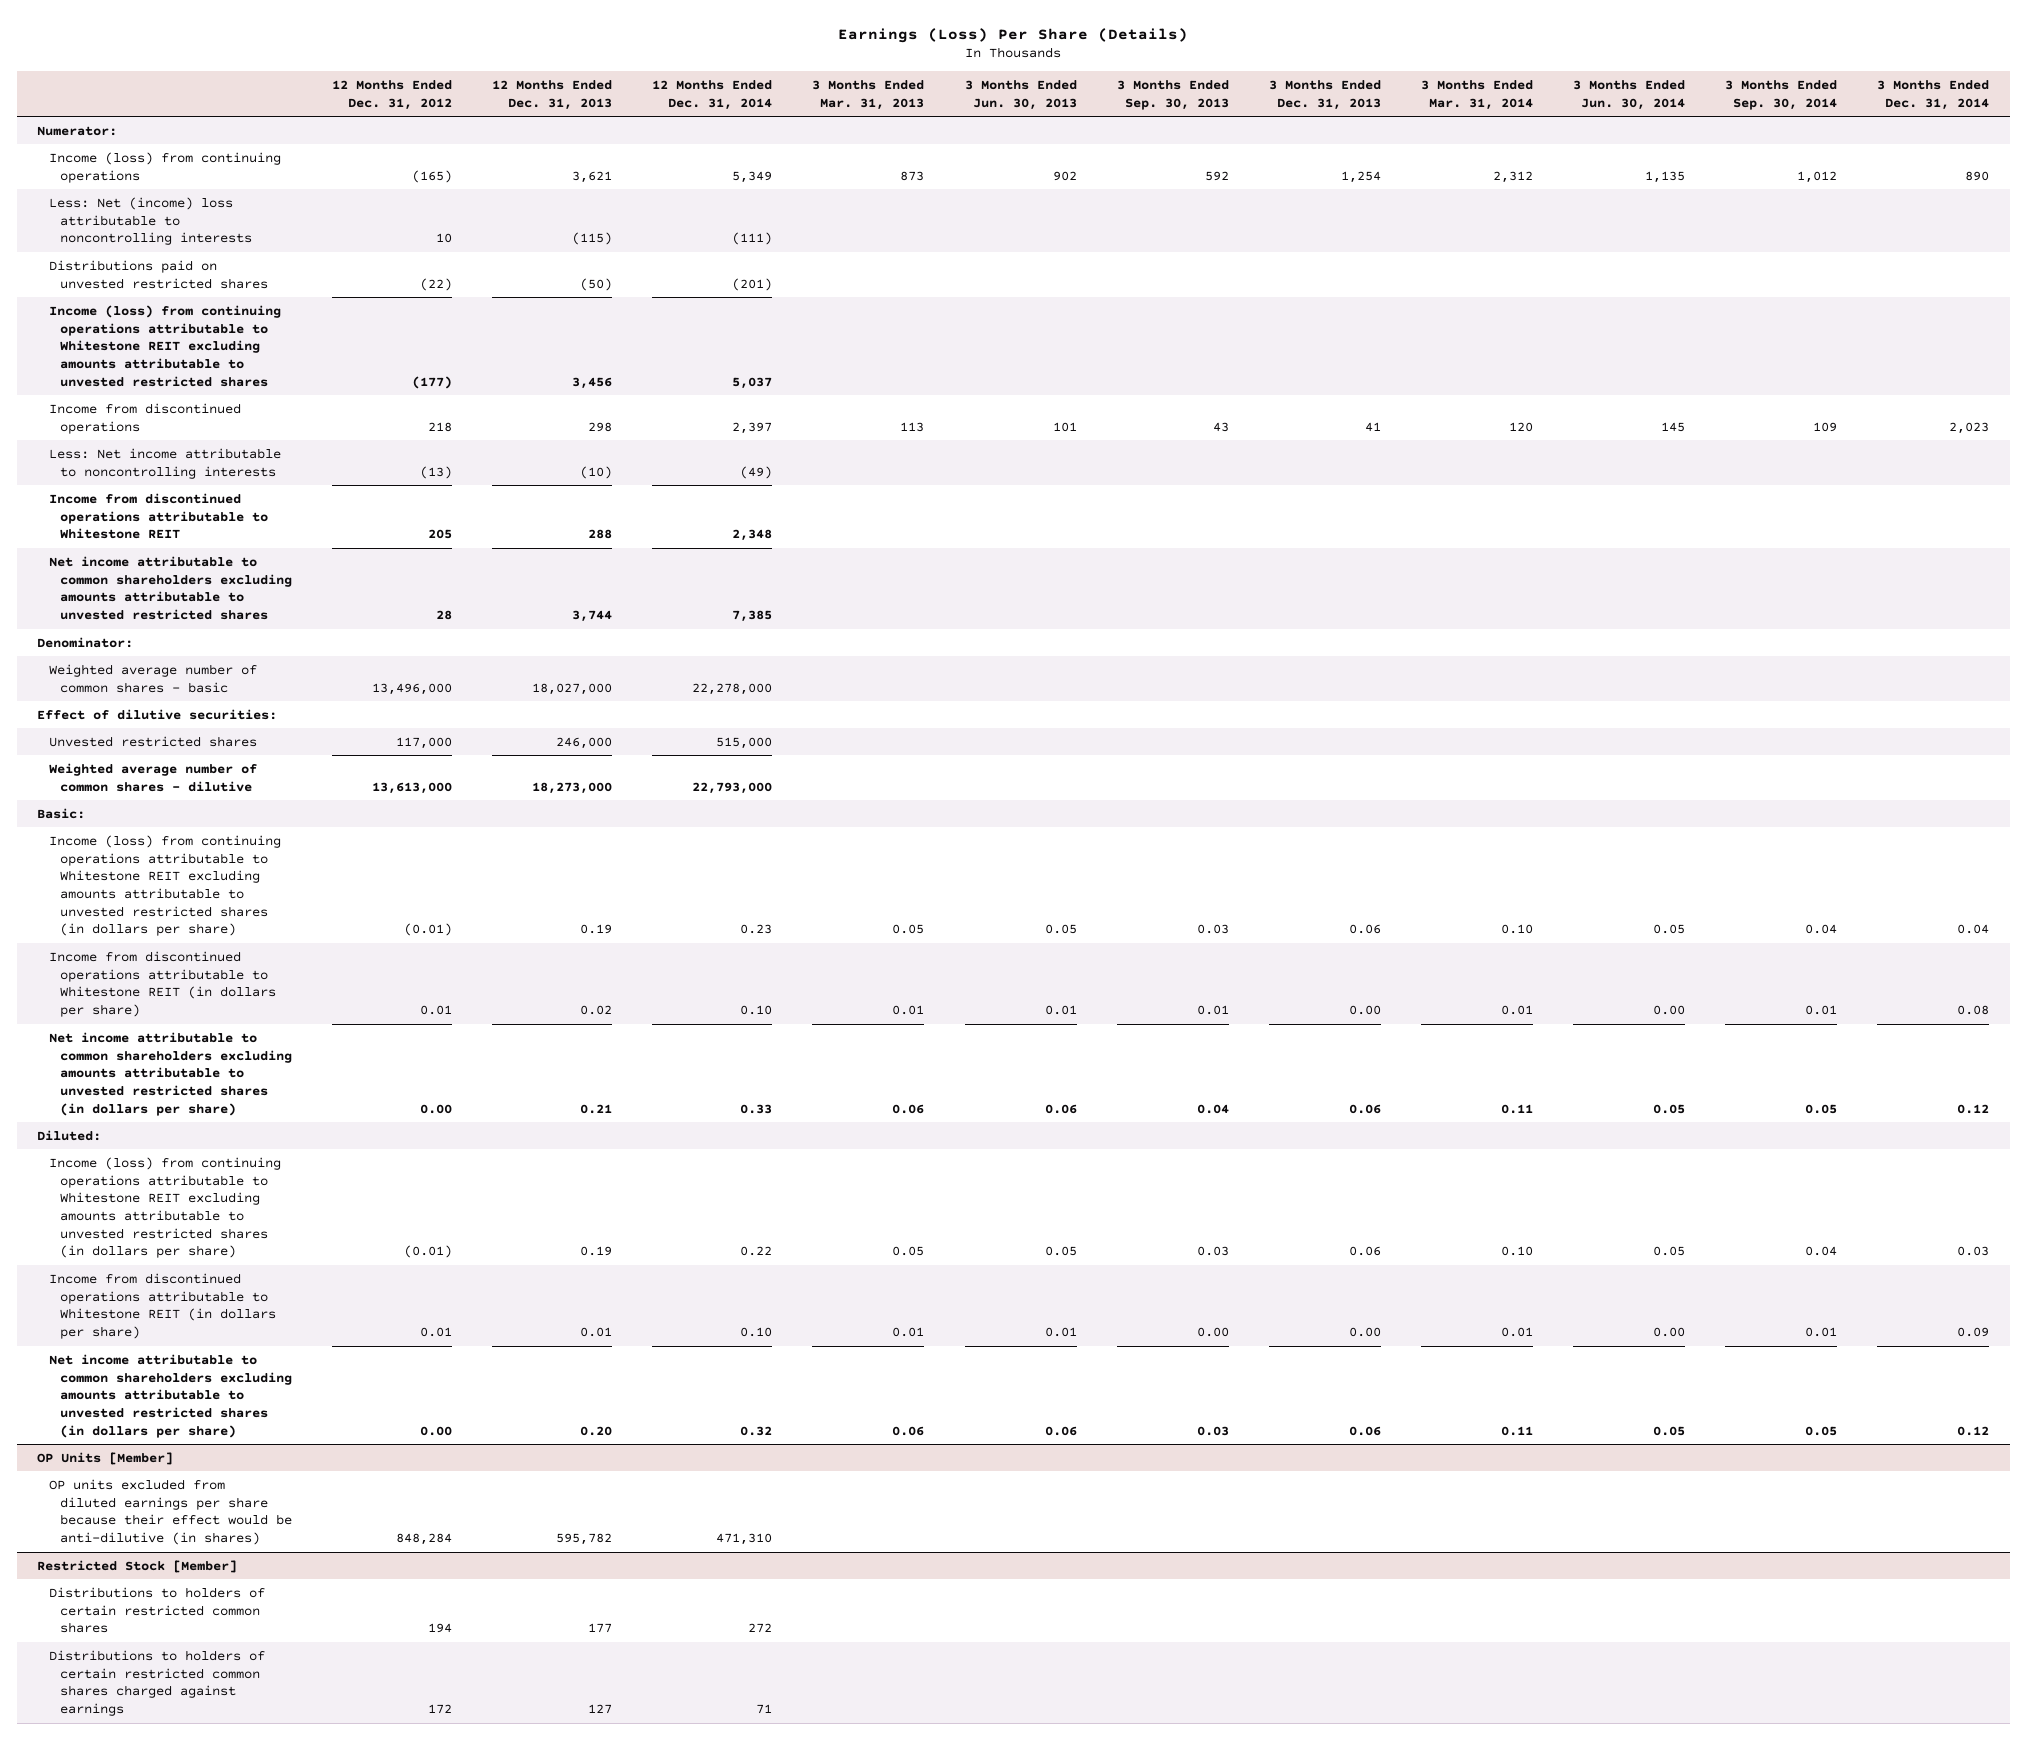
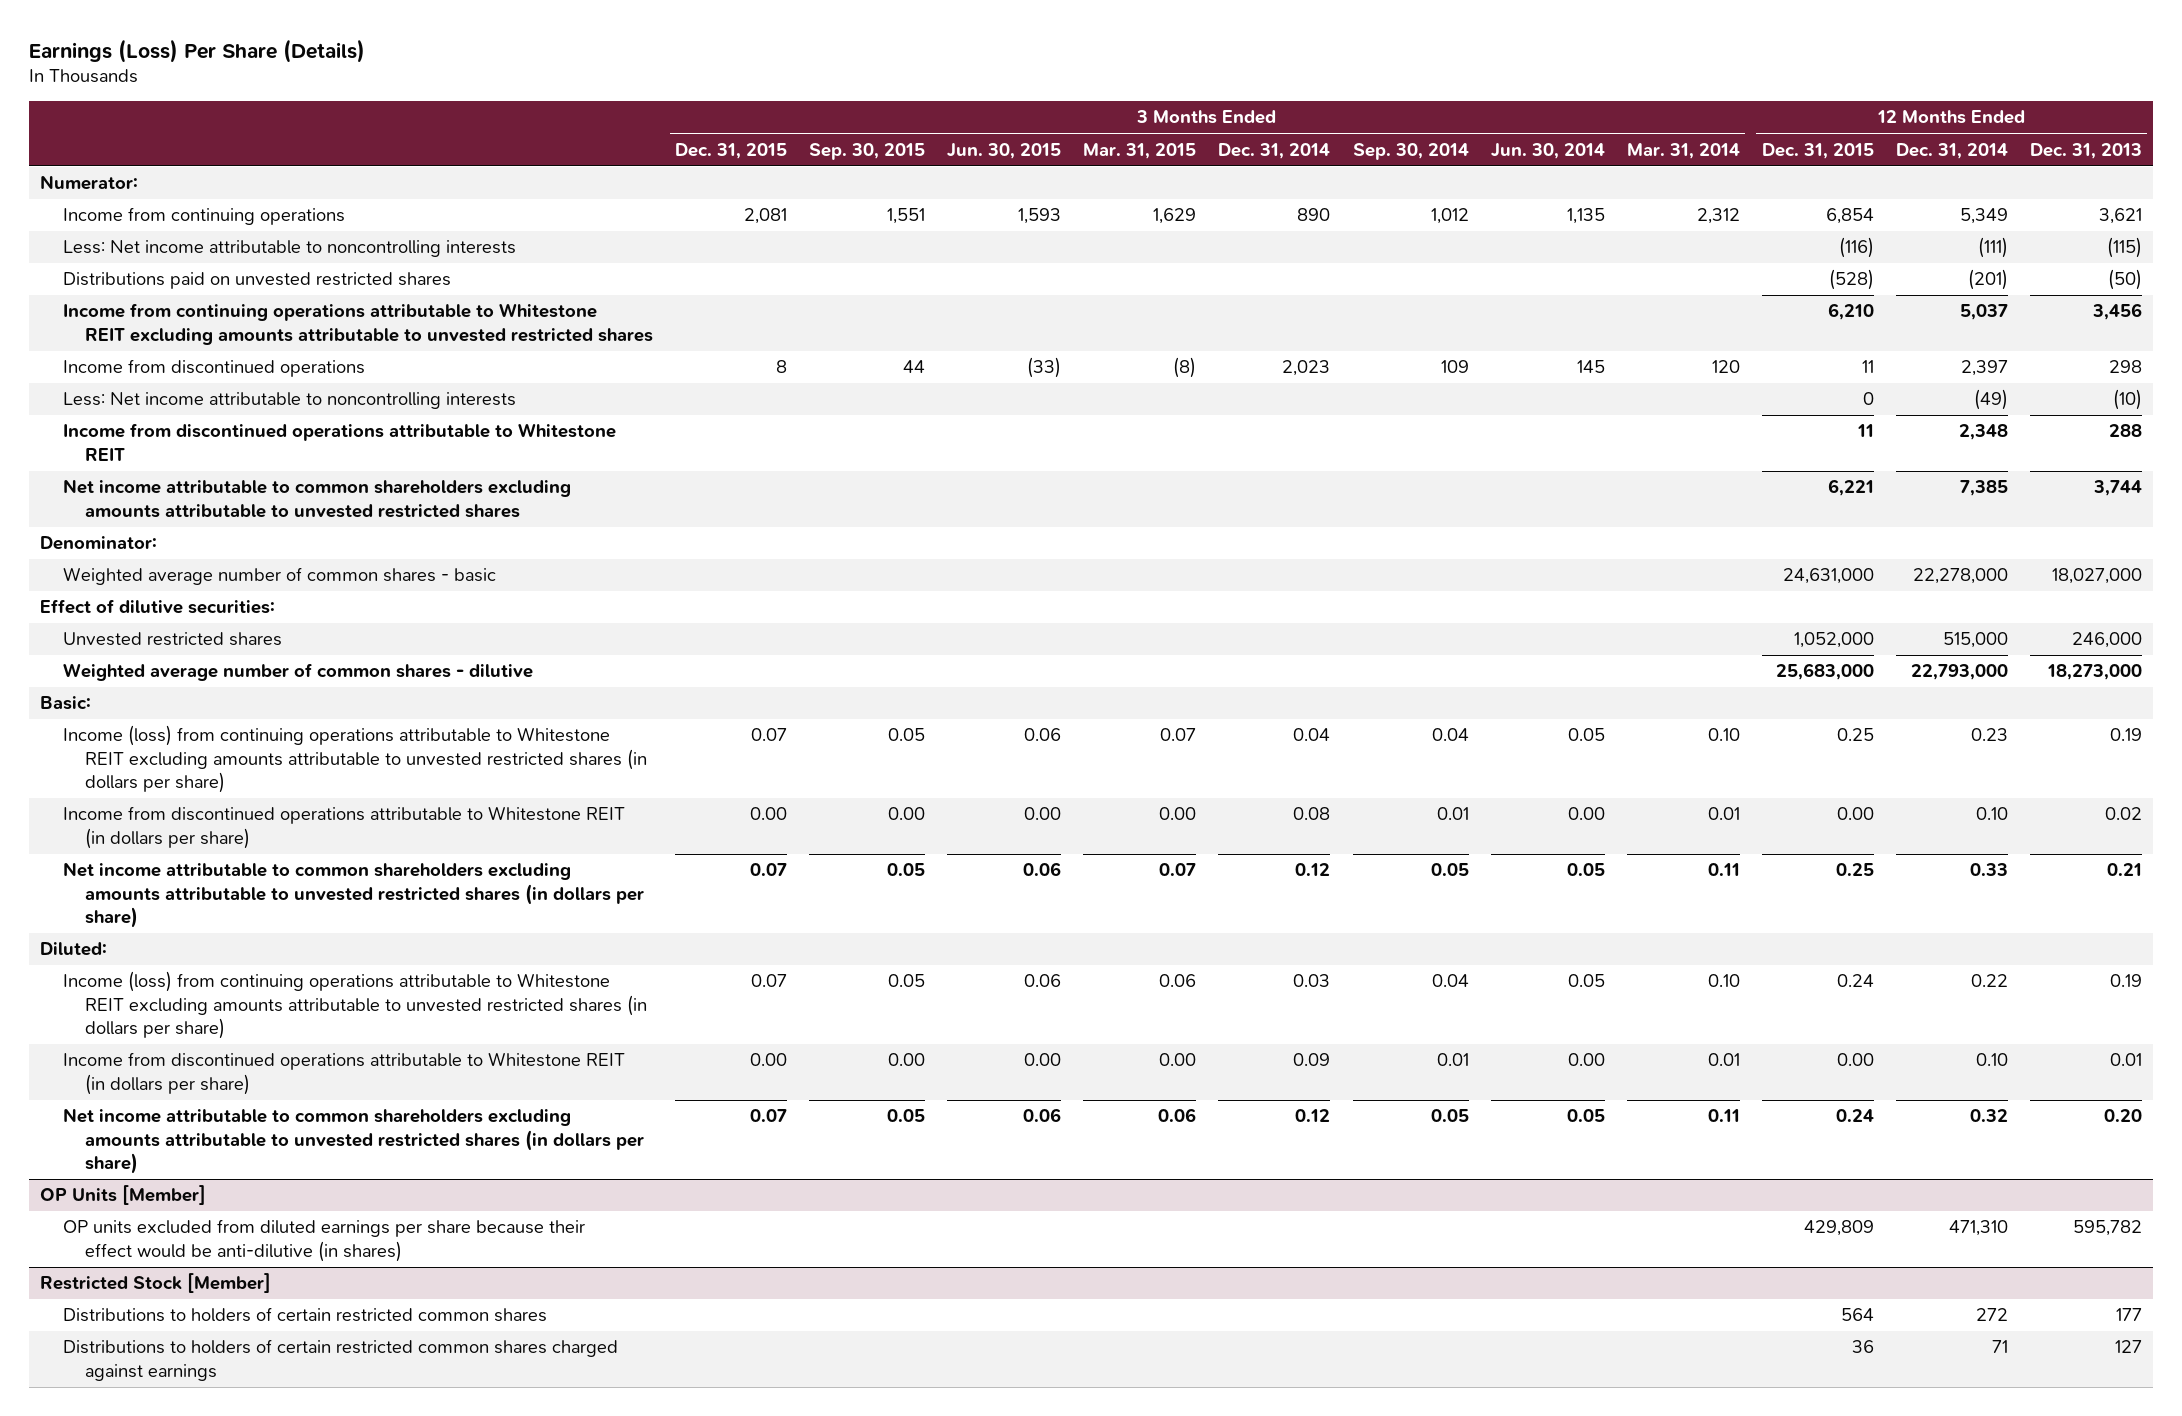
[332,80,453,110] 12 Months Ended Dec. 31, 2012 -> none
[812,80,925,110] 3 Months Ended Mar. 31, 2013 -> none
[964,80,1077,110] 3 Months Ended Jun. 30, 2013 -> none
[1116,80,1229,110] 3 Months Ended Sep. 30, 2013 -> none
[1268,80,1381,110] 3 Months Ended Dec. 31, 2013 -> none
none -> [675,142,788,159] Dec. 31, 2015
none -> [809,142,926,160] Sep. 30, 2015
none -> [947,142,1062,159] Jun. 30, 2015
none -> [1083,142,1197,159] Mar. 31, 2015
none -> [1761,142,1874,159] Dec. 31, 2015
[48,151,281,183] Income (loss) from continuing operations -> [62,207,345,226] Income from continuing operations
[48,196,252,246] Less: Net (income) loss attributable to noncontrolling interests -> [62,240,516,258] Less: Net income attributable to noncontrolling interests
[48,304,281,387] Income (loss) from continuing operations attributable to Whitestone REIT excluding amounts attributable to unvested restricted shares -> [62,303,654,345] Income from continuing operations attributable to Whitestone REIT excluding amounts attributable to unvested restricted shares

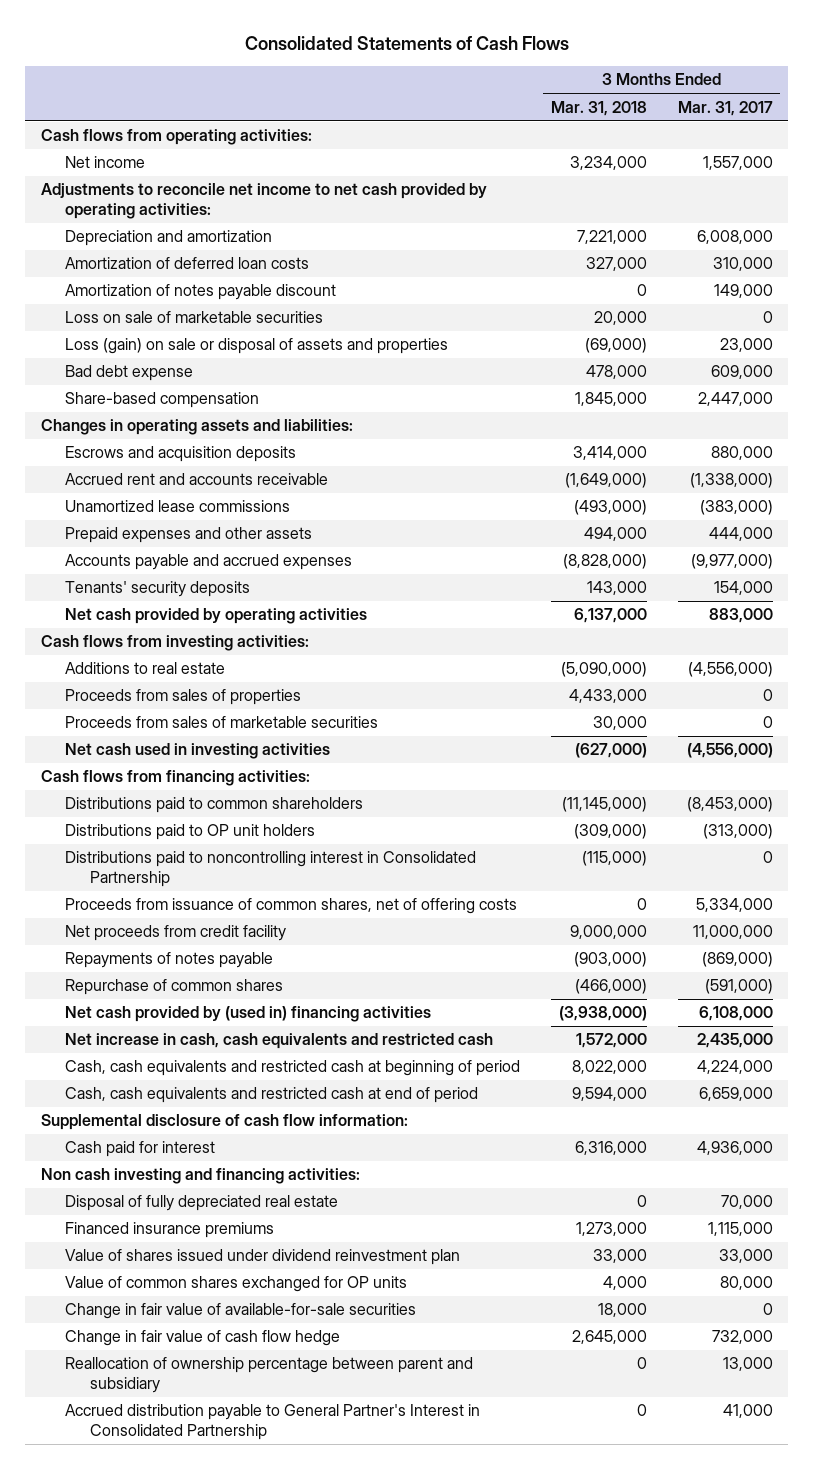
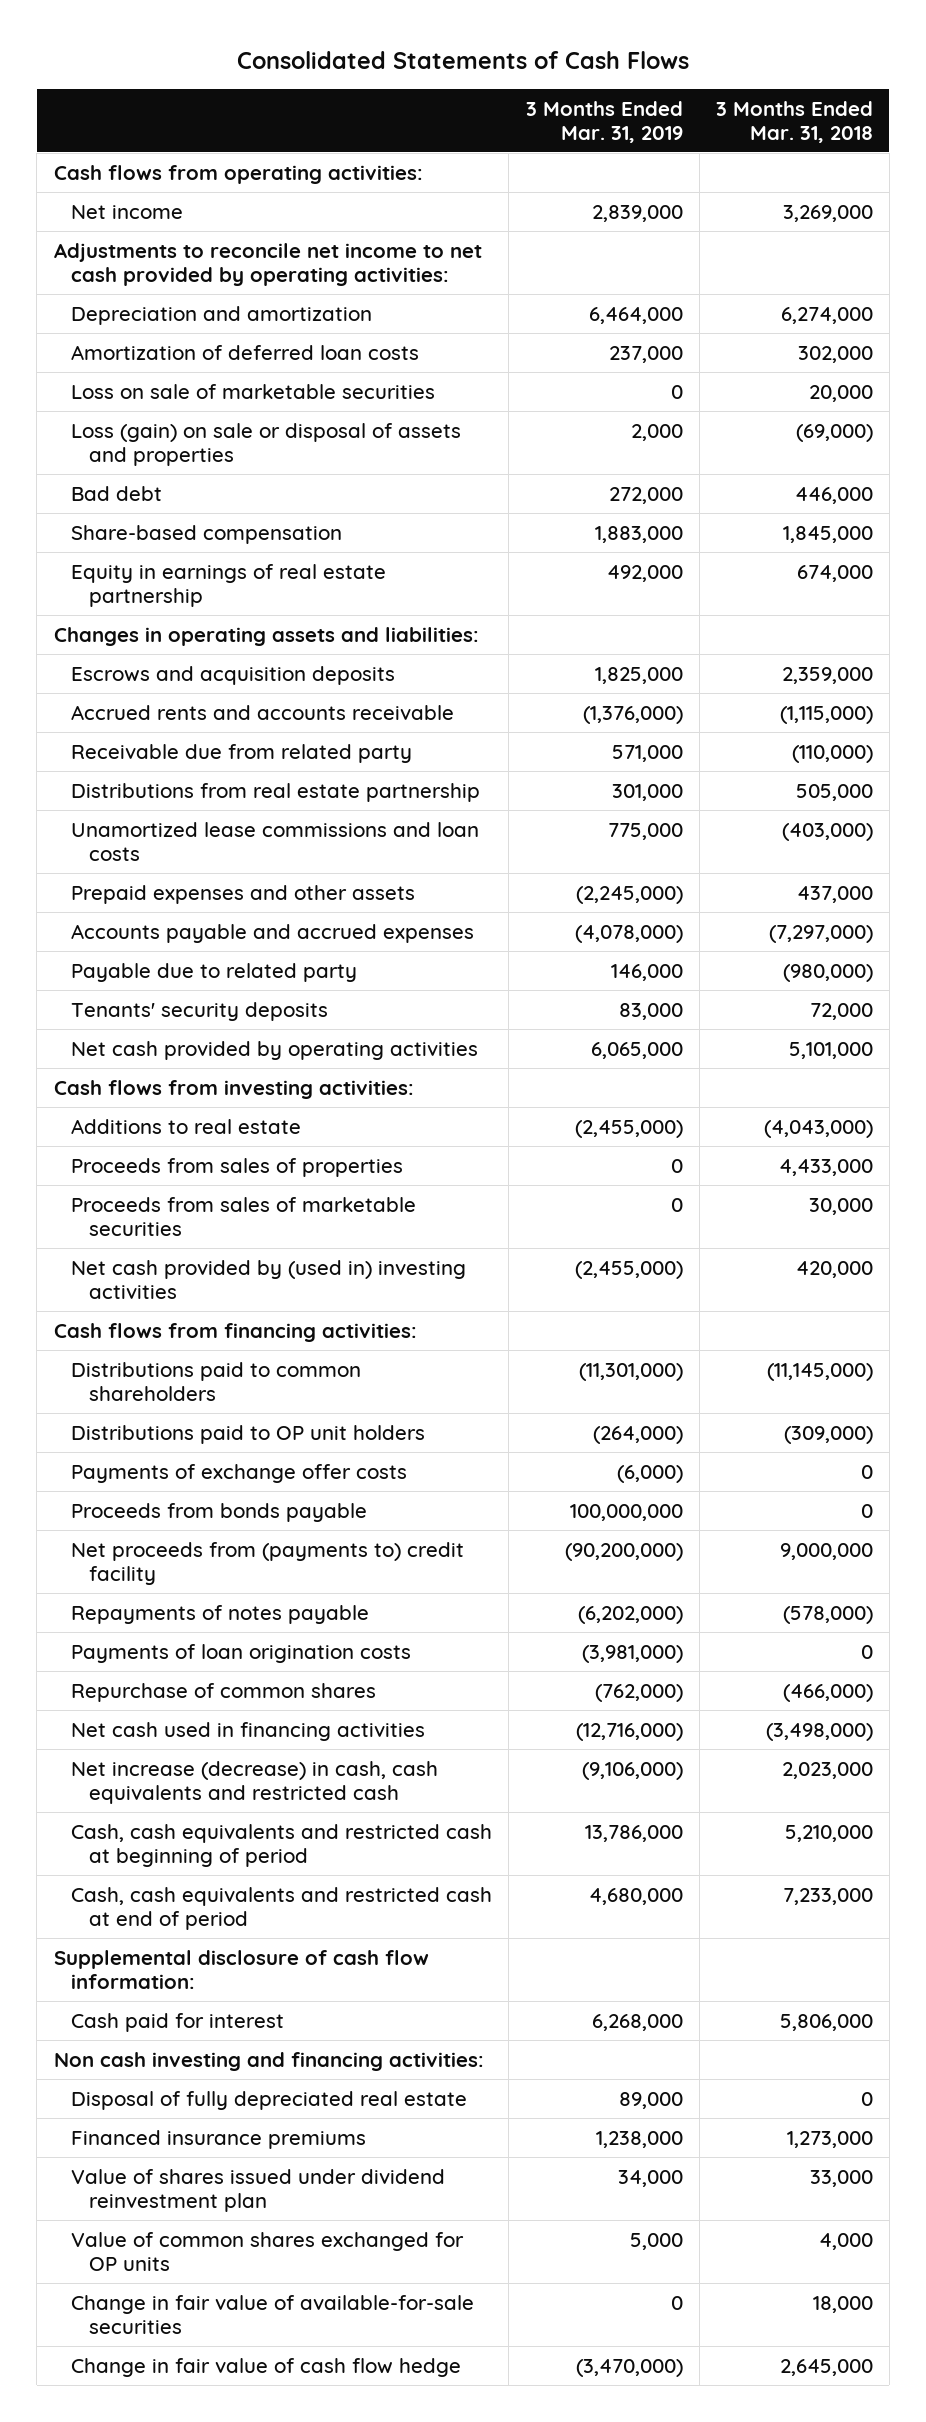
[677,100,773,116] Mar. 31, 2017 -> none
none -> [525,100,683,143] 3 Months Ended Mar. 31, 2019
[570,156,648,171] 3,234,000 -> [782,204,873,222] 3,269,000
[65,284,337,301] Amortization of notes payable discount -> none
[577,230,648,245] 7,221,000 -> [780,306,873,324] 6,274,000
[586,257,648,272] 327,000 -> [797,345,873,363] 302,000
[65,365,194,382] Bad debt expense -> [71,485,163,501] Bad debt
[586,365,648,380] 478,000 -> [794,486,873,504] 446,000
none -> [71,563,387,607] Equity in earnings of real estate partnership
[573,446,648,461] 3,414,000 -> [781,666,873,684] 2,359,000
[65,473,329,486] Accrued rent and accounts receivable -> [71,704,455,720] Accrued rents and accounts receivable
[565,473,648,489] (1,649,000) -> [779,705,873,724] (1,115,000)
none -> [71,743,413,763] Receivable due from related party
none -> [71,782,481,802] Distributions from real estate partnership
[65,500,291,513] Unamortized lease commissions -> [71,821,480,861] Unamortized lease commissions and loan costs
[574,500,648,516] (493,000) -> [781,822,873,841] (403,000)
[584,527,648,542] 494,000 -> [796,885,873,903] 437,000
[563,554,648,570] (8,828,000) -> [768,924,873,943] (7,297,000)
none -> [71,962,358,982] Payable due to related party
[587,581,648,596] 143,000 -> [809,1002,873,1020] 72,000
[574,608,648,624] 6,137,000 -> [788,1041,873,1059] 5,101,000
[561,662,648,678] (5,090,000) -> [763,1119,873,1138] (4,043,000)
[65,743,331,760] Net cash used in investing activities -> [71,1259,467,1299] Net cash provided by (used in) investing activities
[575,743,648,759] (627,000) -> [795,1260,873,1278] 420,000
[65,851,477,888] Distributions paid to noncontrolling interest in Consolidated Partnership -> none
[65,898,518,915] Proceeds from issuance of common shares, net of offering costs -> none
none -> [71,1463,408,1483] Payments of exchange offer costs
none -> [71,1502,368,1522] Proceeds from bonds payable
[65,925,287,942] Net proceeds from credit facility -> [71,1541,465,1585] Net proceeds from (payments to) credit facility
[574,952,648,968] (903,000) -> [782,1605,873,1624] (578,000)
none -> [71,1643,412,1663] Payments of loan origination costs
[65,1006,432,1023] Net cash provided by (used in) financing activities -> [71,1721,426,1741] Net cash used in financing activities
[559,1006,648,1022] (3,938,000) -> [765,1722,873,1741] (3,498,000)
[65,1033,494,1050] Net increase in cash, cash equivalents and restricted cash -> [71,1760,439,1804] Net increase (decrease) in cash, cash equivalents and restricted cash
[576,1033,648,1049] 1,572,000 -> [781,1761,873,1779] 2,023,000
[572,1060,648,1075] 8,022,000 -> [784,1824,873,1842] 5,210,000
[572,1087,648,1102] 9,594,000 -> [782,1887,873,1905] 7,233,000
[575,1141,648,1156] 6,316,000 -> [779,2013,873,2031] 5,806,000
[65,1357,474,1394] Reallocation of ownership percentage between parent and subsidiary -> none
[65,1404,481,1441] Accrued distribution payable to General Partner's Interest in Consolidated Partnership -> none

